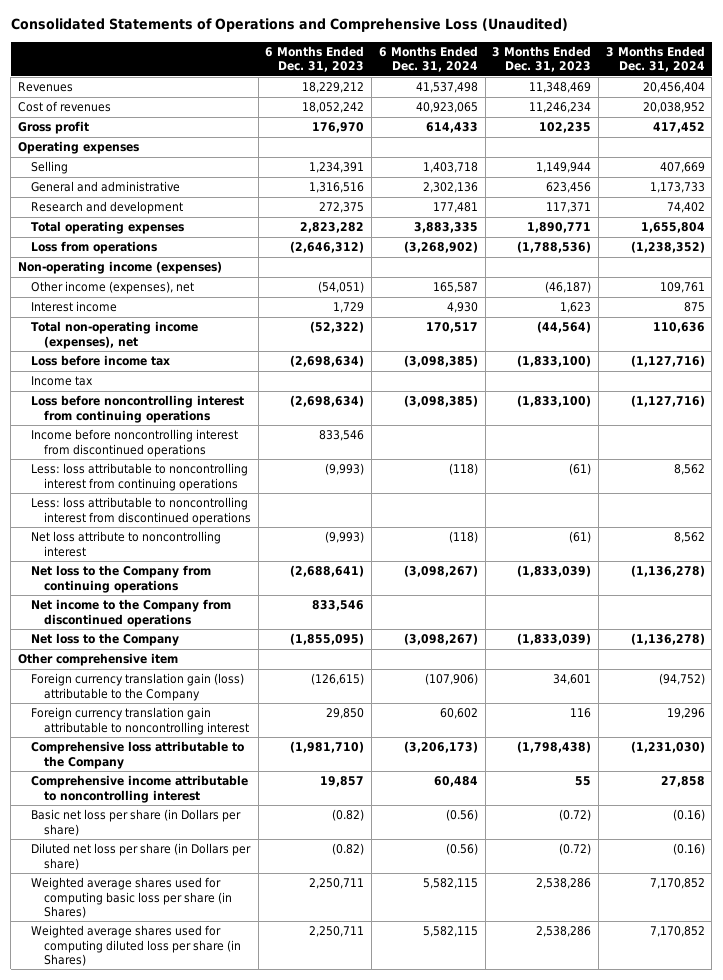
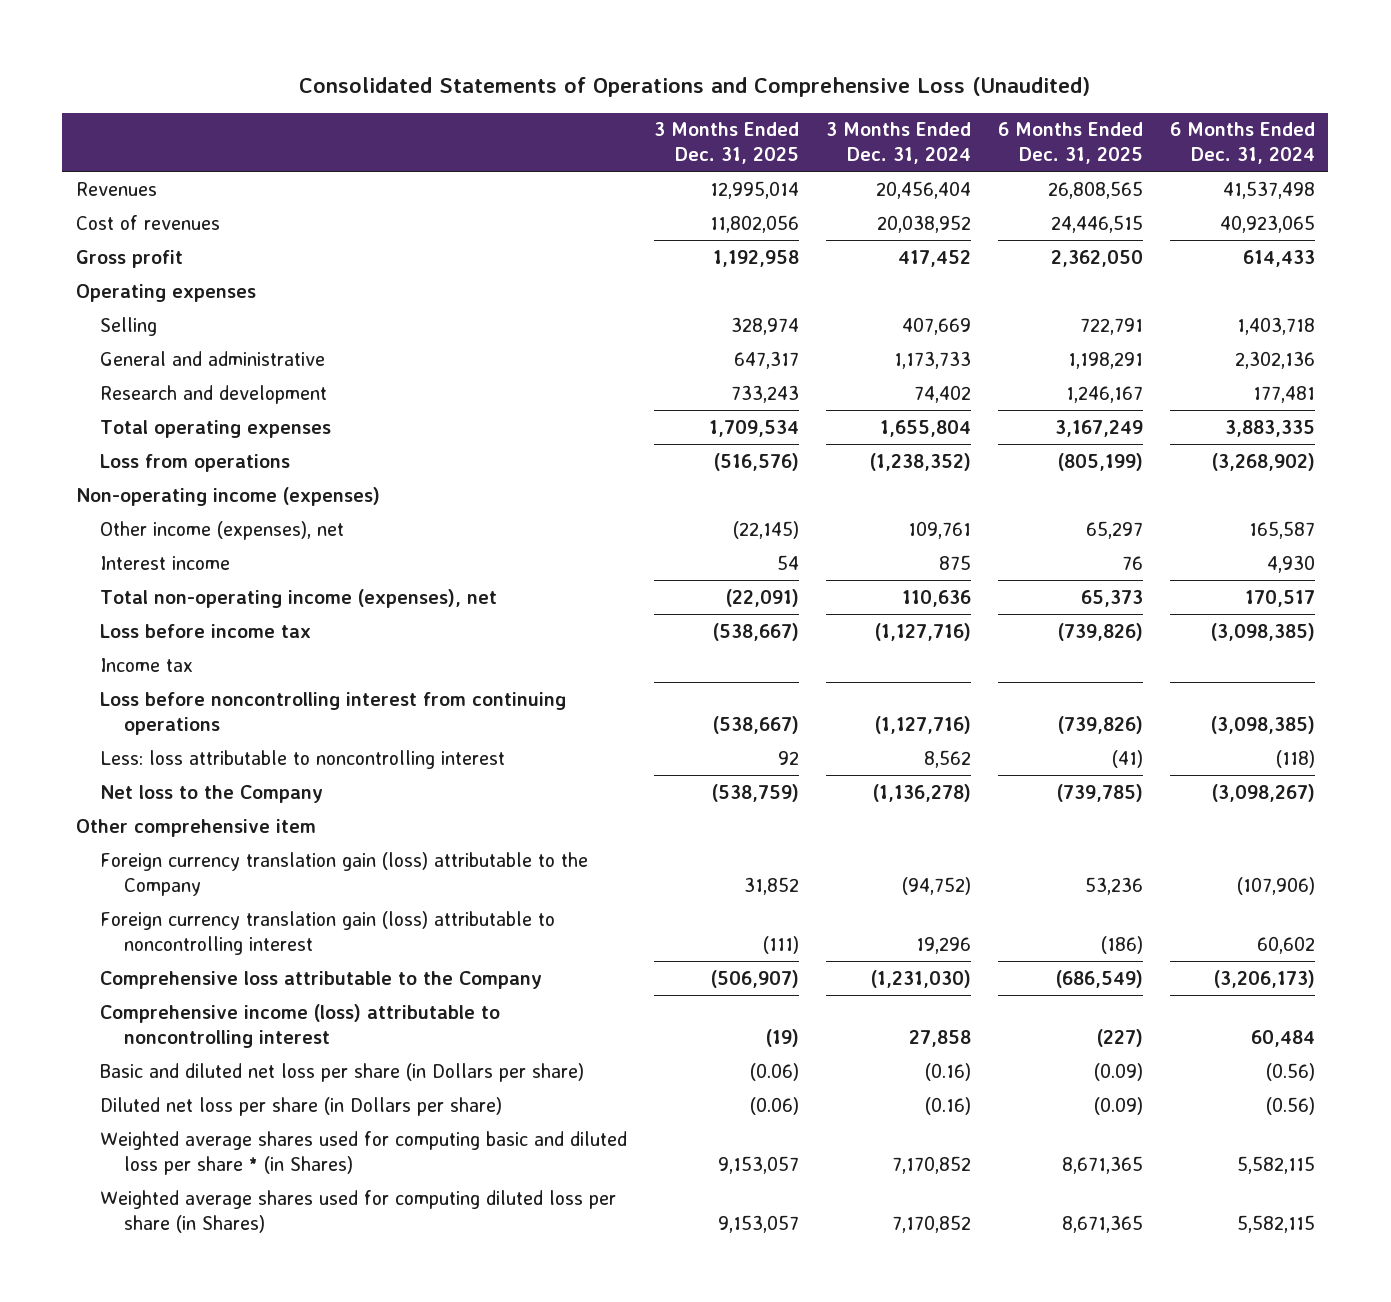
[265,46,365,73] 6 Months Ended Dec. 31, 2023 -> none
[492,46,592,73] 3 Months Ended Dec. 31, 2023 -> none
none -> [653,122,799,165] 3 Months Ended Dec. 31, 2025
none -> [997,122,1143,165] 6 Months Ended Dec. 31, 2025
[31,429,239,457] Income before noncontrolling interest from discontinued operations -> none
[31,497,252,525] Less: loss attributable to noncontrolling interest from discontinued operations -> none
[31,531,222,557] Net loss attribute to noncontrolling interest -> none
[31,565,212,593] Net loss to the Company from continuing operations -> none
[31,599,232,627] Net income to the Company from discontinued operations -> none
[31,463,249,491] Less: loss attributable to noncontrolling interest from continuing operations -> [99,749,505,769] Less: loss attributable to noncontrolling interest
[31,707,250,735] Foreign currency translation gain attributable to noncontrolling interest -> [99,910,555,955] Foreign currency translation gain (loss) attributable to noncontrolling interest
[31,775,249,803] Comprehensive income attributable to noncontrolling interest -> [99,1003,500,1048] Comprehensive income (loss) attributable to noncontrolling interest
[31,809,242,836] Basic net loss per share (in Dollars per share) -> [99,1062,584,1082] Basic and diluted net loss per share (in Dollars per share)
[31,877,233,918] Weighted average shares used for computing basic loss per share (in Shares) -> [99,1130,627,1175] Weighted average shares used for computing basic and diluted loss per share * (in Shares)

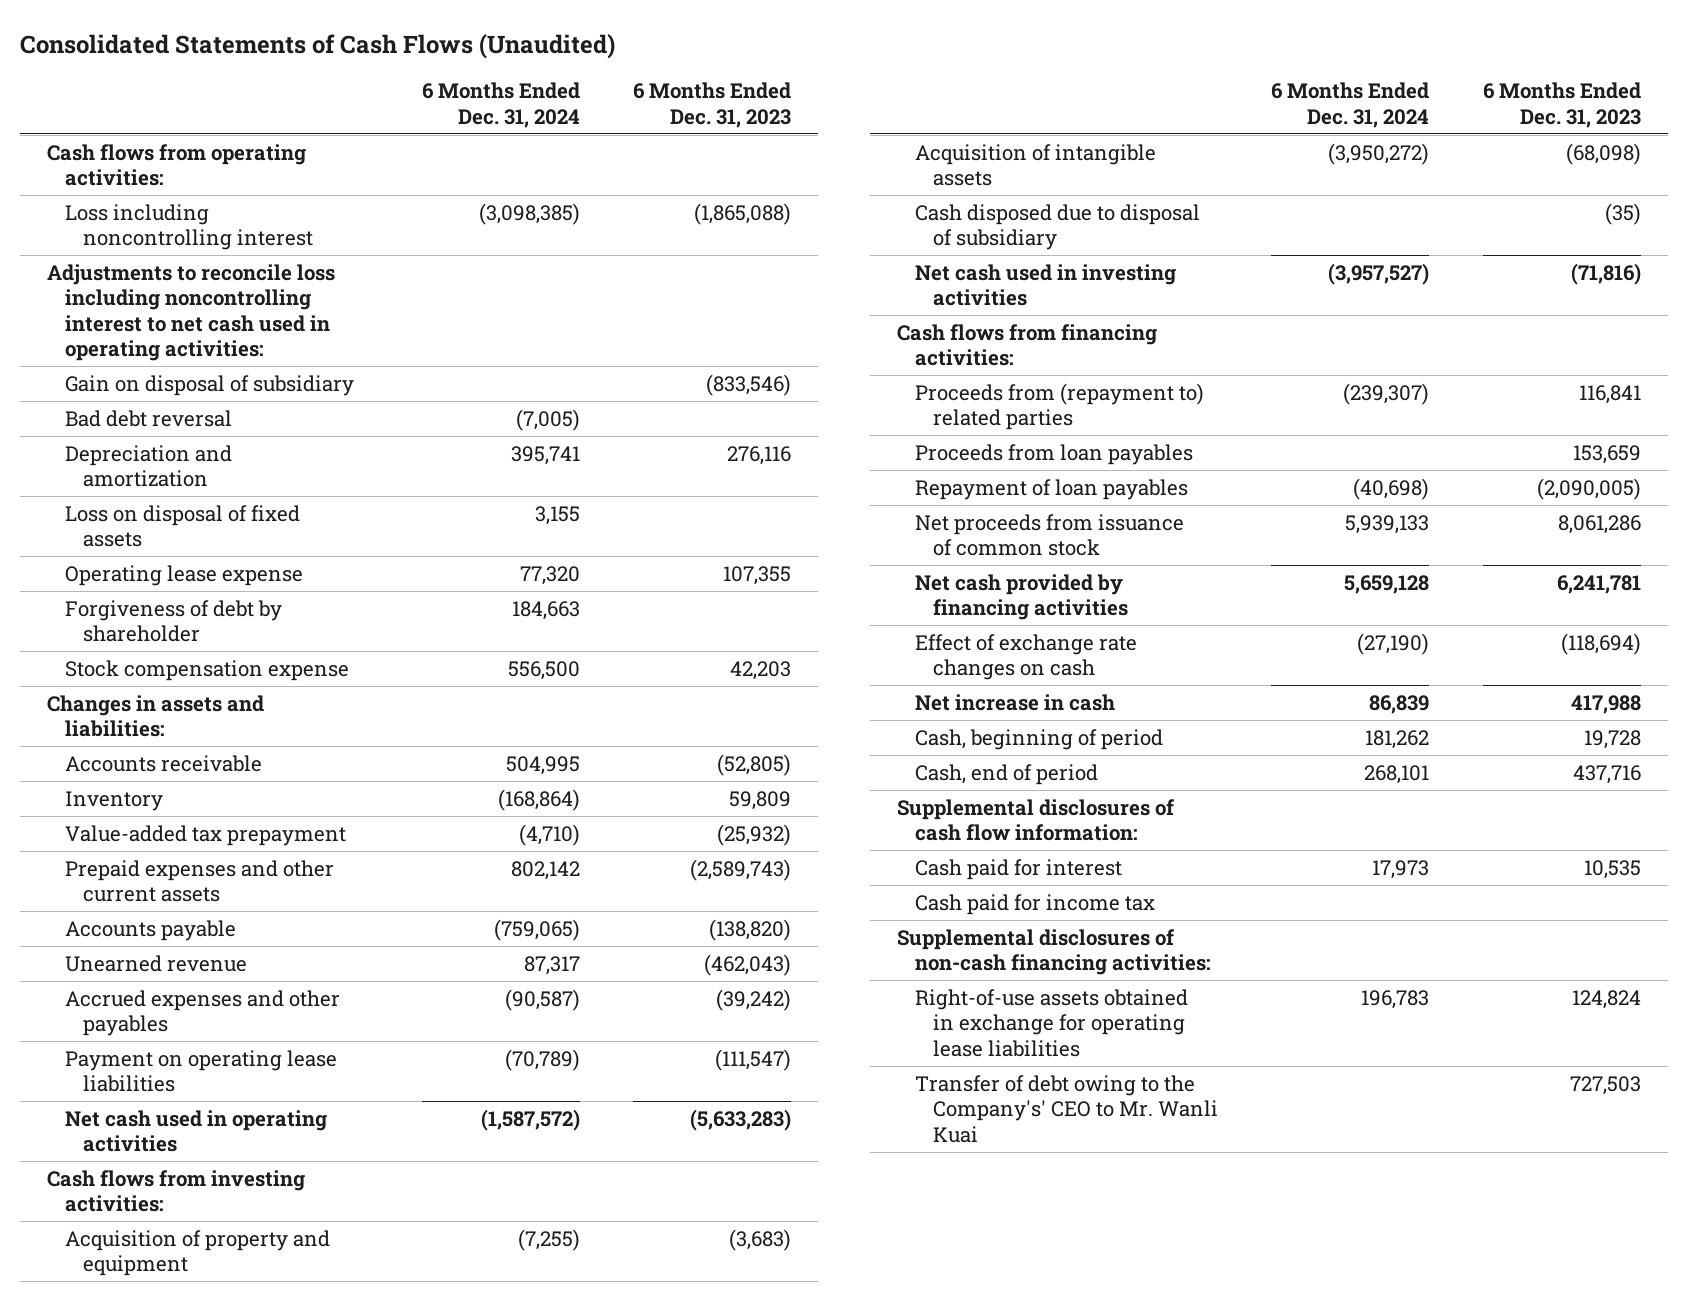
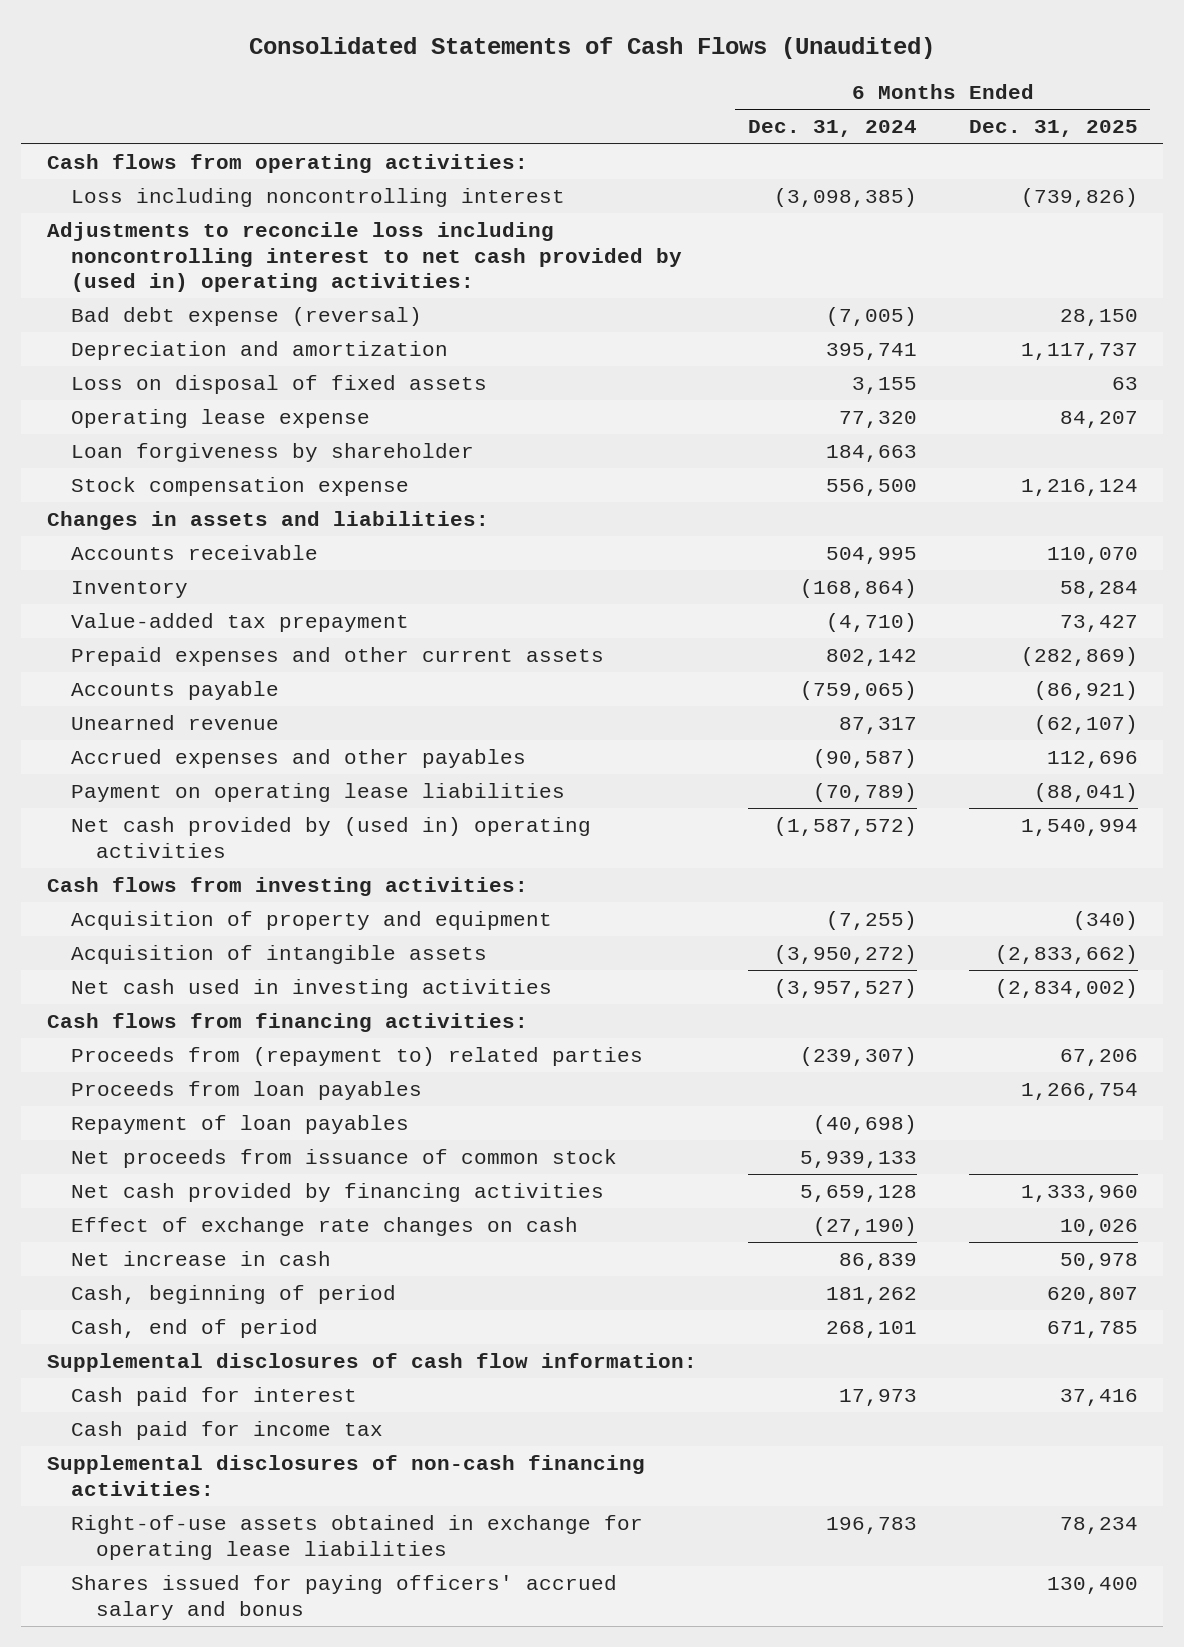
[633,82,792,128] 6 Months Ended Dec. 31, 2023 -> none
none -> [968,120,1138,138] Dec. 31, 2025
[65,374,355,396] Gain on disposal of subsidiary -> none
[47,263,336,362] Adjustments to reconcile loss including noncontrolling interest to net cash used in operating activities: -> [46,222,683,293] Adjustments to reconcile loss including noncontrolling interest to net cash provided by (used in) operating activities:
[65,409,233,427] Bad debt reversal -> [71,307,423,327] Bad debt expense (reversal)
[65,599,283,643] Forgiveness of debt by shareholder -> [71,443,475,463] Loan forgiveness by shareholder
[65,1109,328,1153] Net cash used in operating activities -> [71,817,592,858] Net cash provided by (used in) operating activities
[914,203,1200,251] Cash disposed due to disposal of subsidiary -> none
[914,1074,1218,1143] Transfer of debt owing to the Company's' CEO to Mr. Wanli Kuai -> none
none -> [71,1575,618,1620] Shares issued for paying officers' accrued salary and bonus

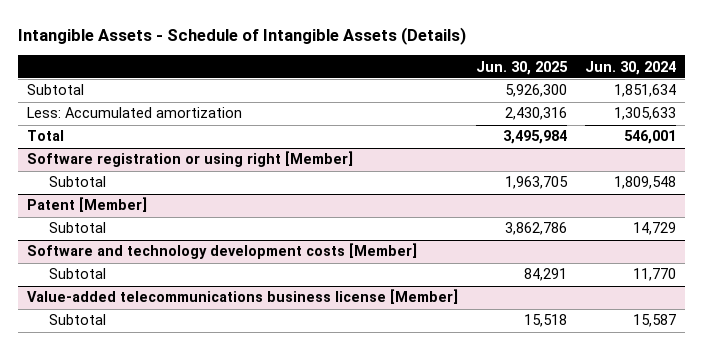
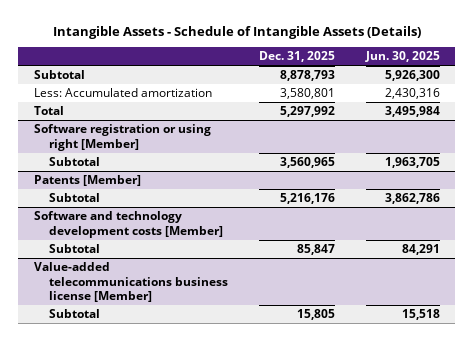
[585,60,677,75] Jun. 30, 2024 -> none
none -> [258,51,335,63] Dec. 31, 2025
[27,197,148,213] Patent [Member] -> [33,175,141,187] Patents [Member]

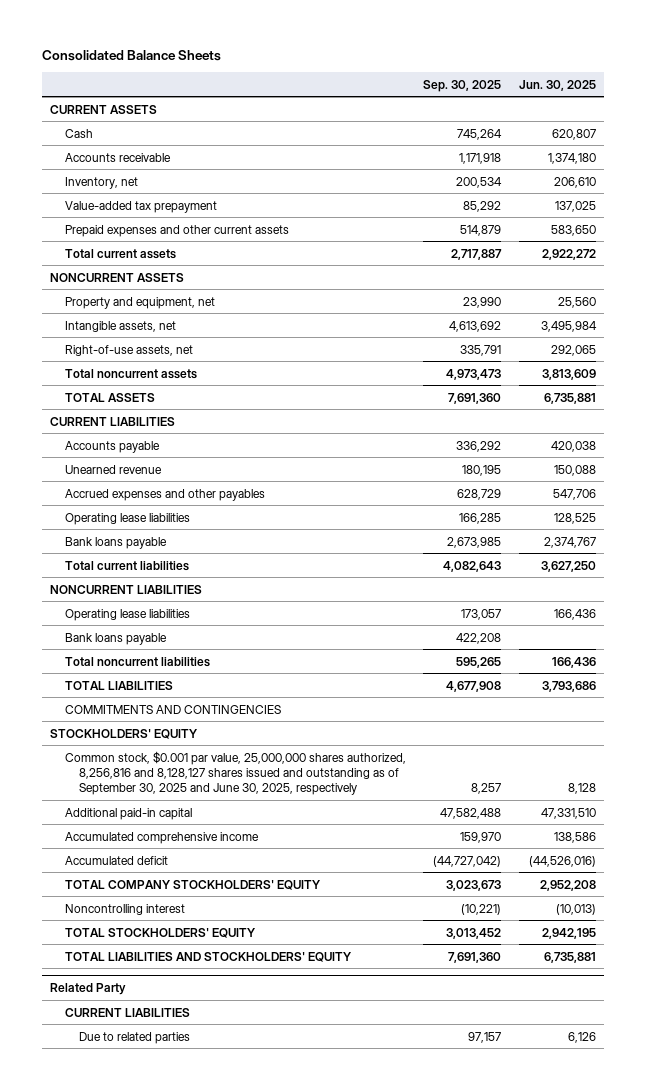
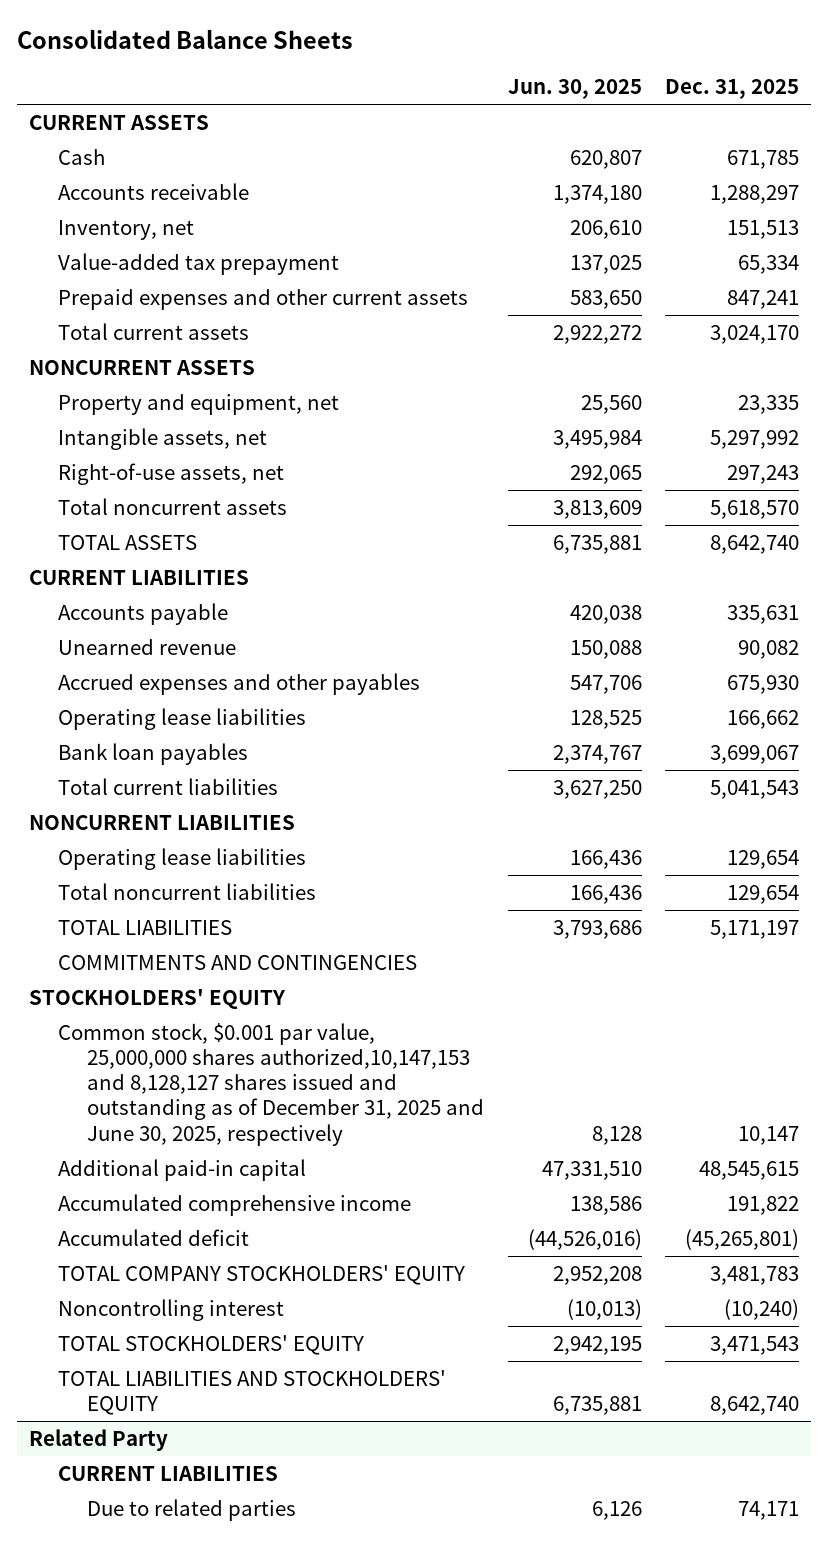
[423,79,502,92] Sep. 30, 2025 -> none
none -> [665,79,800,100] Dec. 31, 2025
[64,536,167,549] Bank loans payable -> [57,742,248,765] Bank loan payables
[64,632,167,645] Bank loans payable -> none
[64,750,406,796] Common stock, $0.001 par value, 25,000,000 shares authorized, 8,256,816 and 8,128,127 shares issued and outstanding as of September 30, 2025 and June 30, 2025, respectively -> [57,1022,484,1146] Common stock, $0.001 par value, 25,000,000 shares authorized,10,147,153 and 8,128,127 shares issued and outstanding as of December 31, 2025 and June 30, 2025, respectively

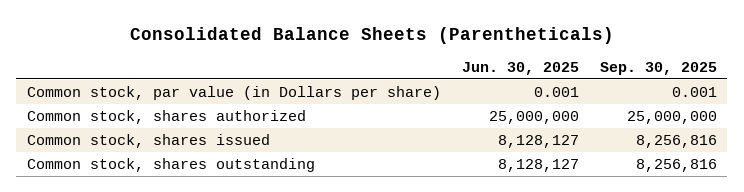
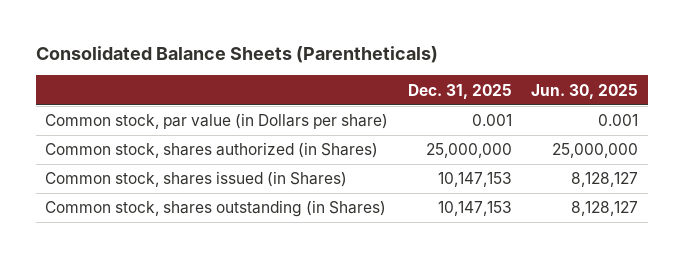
[599,62,717,76] Sep. 30, 2025 -> none
none -> [407,83,512,99] Dec. 31, 2025
[26,109,306,124] Common stock, shares authorized -> [45,142,379,159] Common stock, shares authorized (in Shares)
[26,133,270,148] Common stock, shares issued -> [45,171,348,188] Common stock, shares issued (in Shares)
[26,157,315,172] Common stock, shares outstanding -> [45,200,387,218] Common stock, shares outstanding (in Shares)

